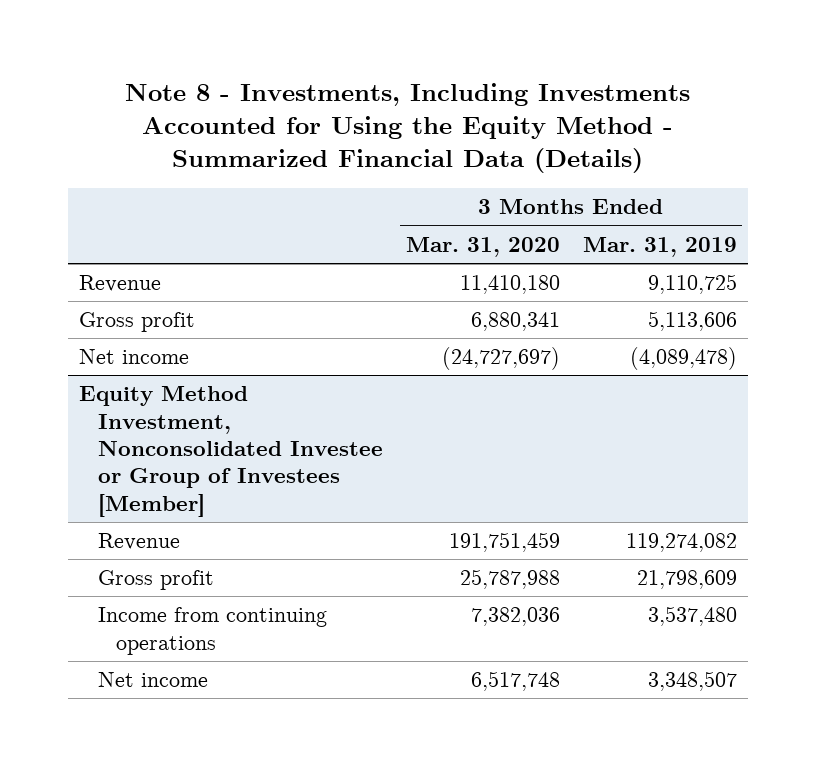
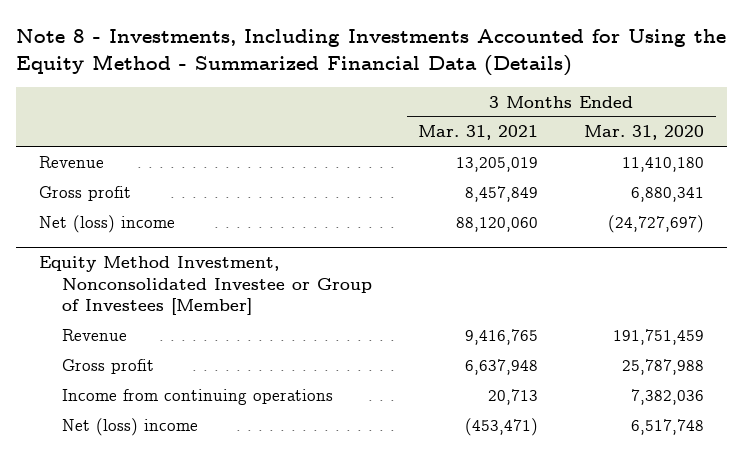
[582,236,737,257] Mar. 31, 2019 -> none
none -> [418,125,539,141] Mar. 31, 2021
[79,349,190,365] Net income -> [39,214,176,233] Net (loss) income
[97,672,208,688] Net income -> [62,417,199,436] Net (loss) income

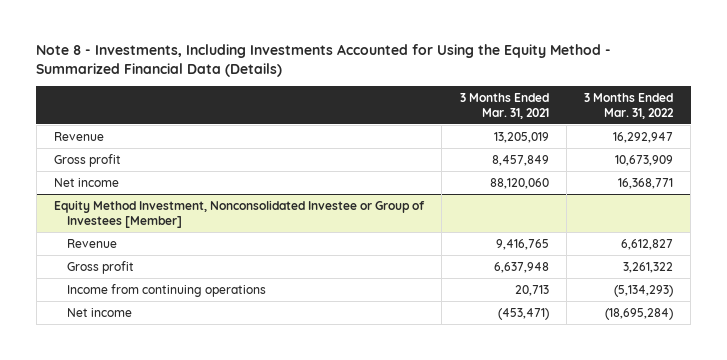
[584,125,705,141] Mar. 31, 2020 -> none
none -> [584,92,675,119] 3 Months Ended Mar. 31, 2022
[39,214,176,233] Net (loss) income -> [54,177,120,187] Net income
[62,417,199,436] Net (loss) income -> [67,307,133,317] Net income

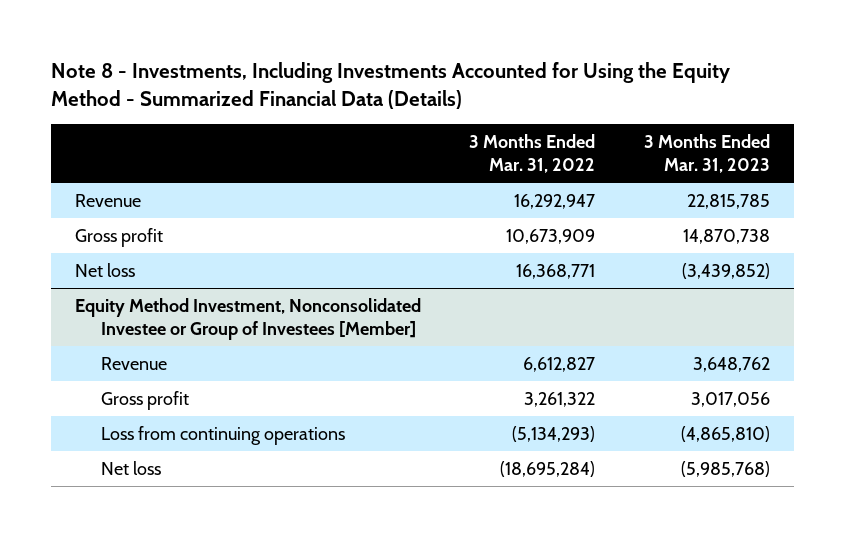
[459,92,549,119] 3 Months Ended Mar. 31, 2021 -> none
none -> [643,133,770,173] 3 Months Ended Mar. 31, 2023
[54,177,120,187] Net income -> [74,262,135,277] Net loss
[67,283,267,297] Income from continuing operations -> [100,425,345,445] Loss from continuing operations
[67,307,133,317] Net income -> [100,460,161,475] Net loss

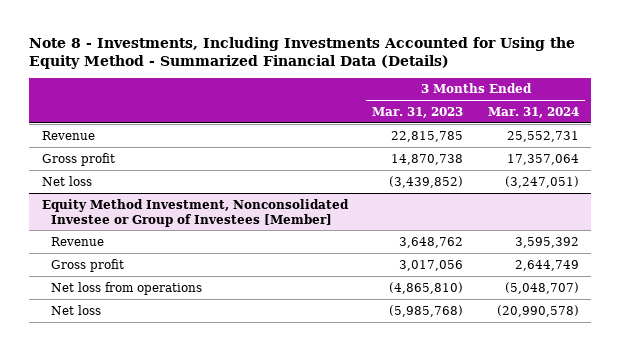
[469,133,596,173] 3 Months Ended Mar. 31, 2022 -> none
none -> [488,106,580,118] Mar. 31, 2024
[100,425,345,445] Loss from continuing operations -> [50,281,202,295] Net loss from operations

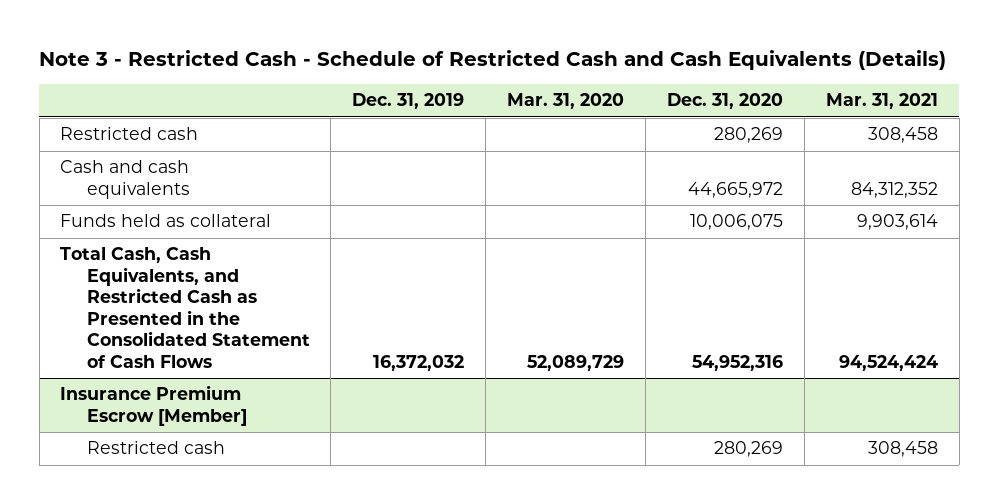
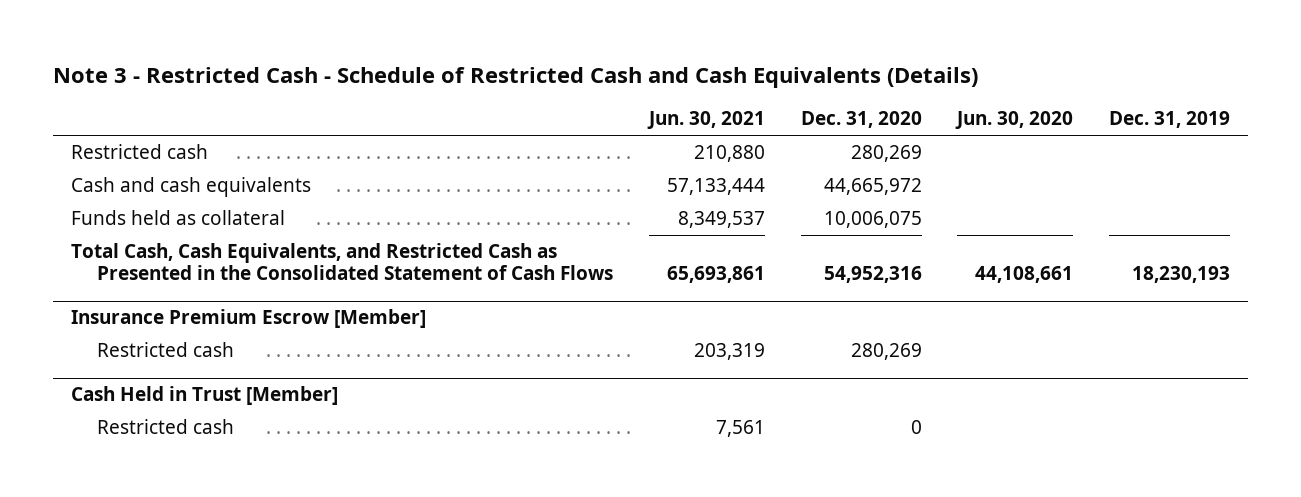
[507,93,625,110] Mar. 31, 2020 -> none
[825,93,938,110] Mar. 31, 2021 -> none
none -> [646,111,765,130] Jun. 30, 2021
none -> [955,111,1074,130] Jun. 30, 2020
[373,354,465,371] 16,372,032 -> [1132,266,1231,284] 18,230,193
none -> [71,386,339,406] Cash Held in Trust [Member]
none -> [97,419,235,435] Restricted cash

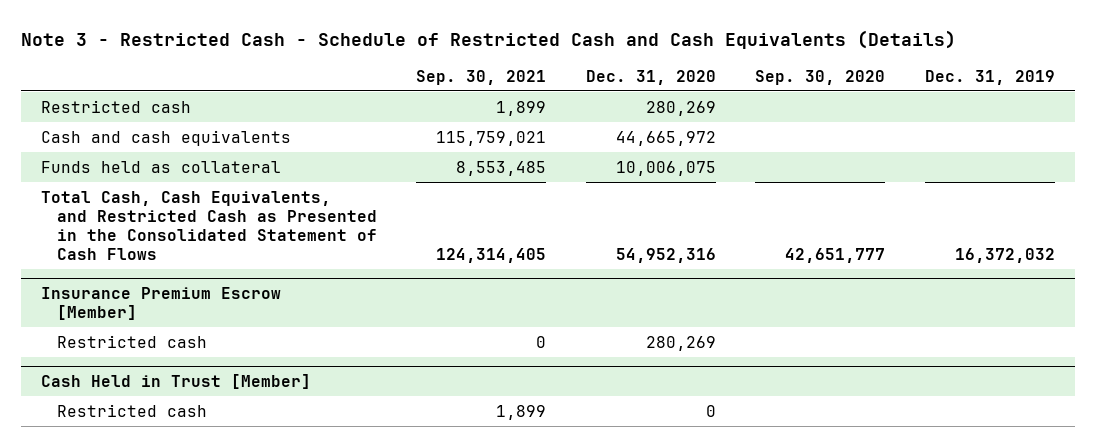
[646,111,765,130] Jun. 30, 2021 -> none
[955,111,1074,130] Jun. 30, 2020 -> none
none -> [416,69,547,85] Sep. 30, 2021
none -> [755,69,886,85] Sep. 30, 2020
[1132,266,1231,284] 18,230,193 -> [954,248,1055,264] 16,372,032

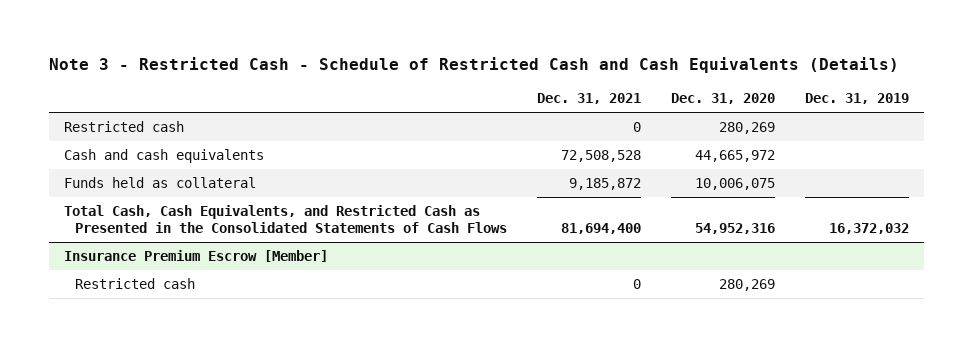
[416,69,547,85] Sep. 30, 2021 -> none
[755,69,886,85] Sep. 30, 2020 -> none
none -> [536,93,641,105] Dec. 31, 2021
[41,190,377,261] Total Cash, Cash Equivalents, and Restricted Cash as Presented in the Consolidated Statement of Cash Flows -> [63,204,507,234] Total Cash, Cash Equivalents, and Restricted Cash as Presented in the Consolidated Statements of Cash Flows
[41,374,312,390] Cash Held in Trust [Member] -> none
[56,403,207,417] Restricted cash -> none

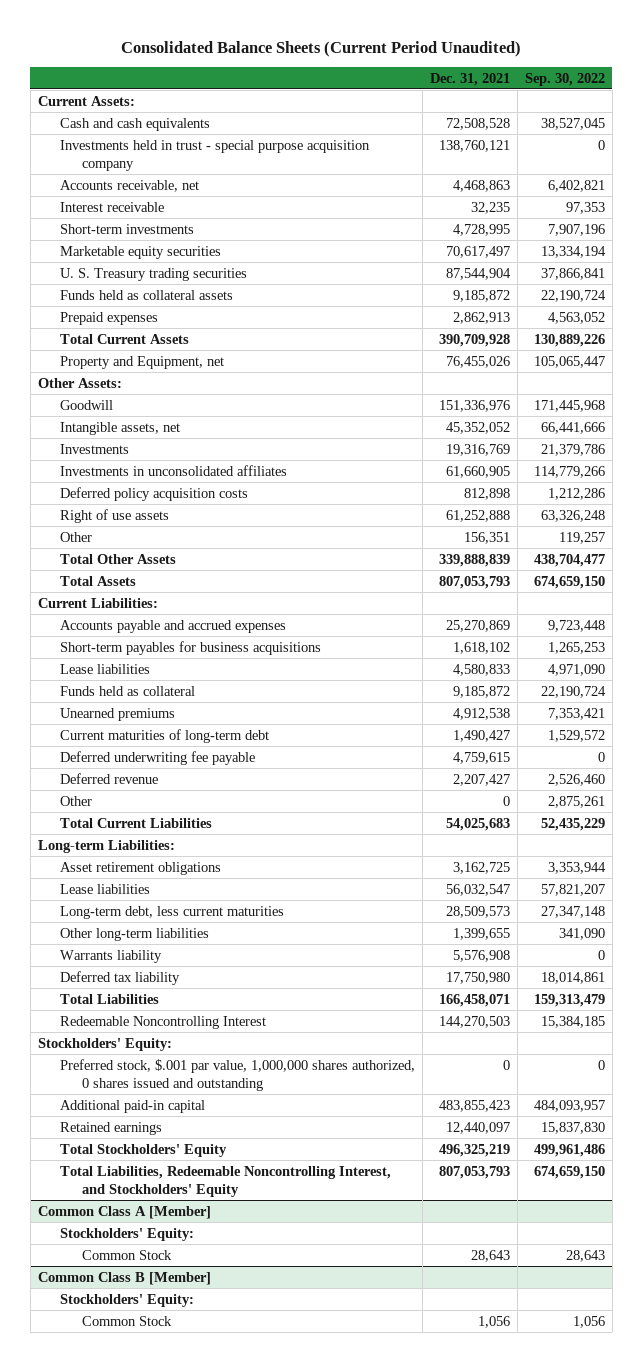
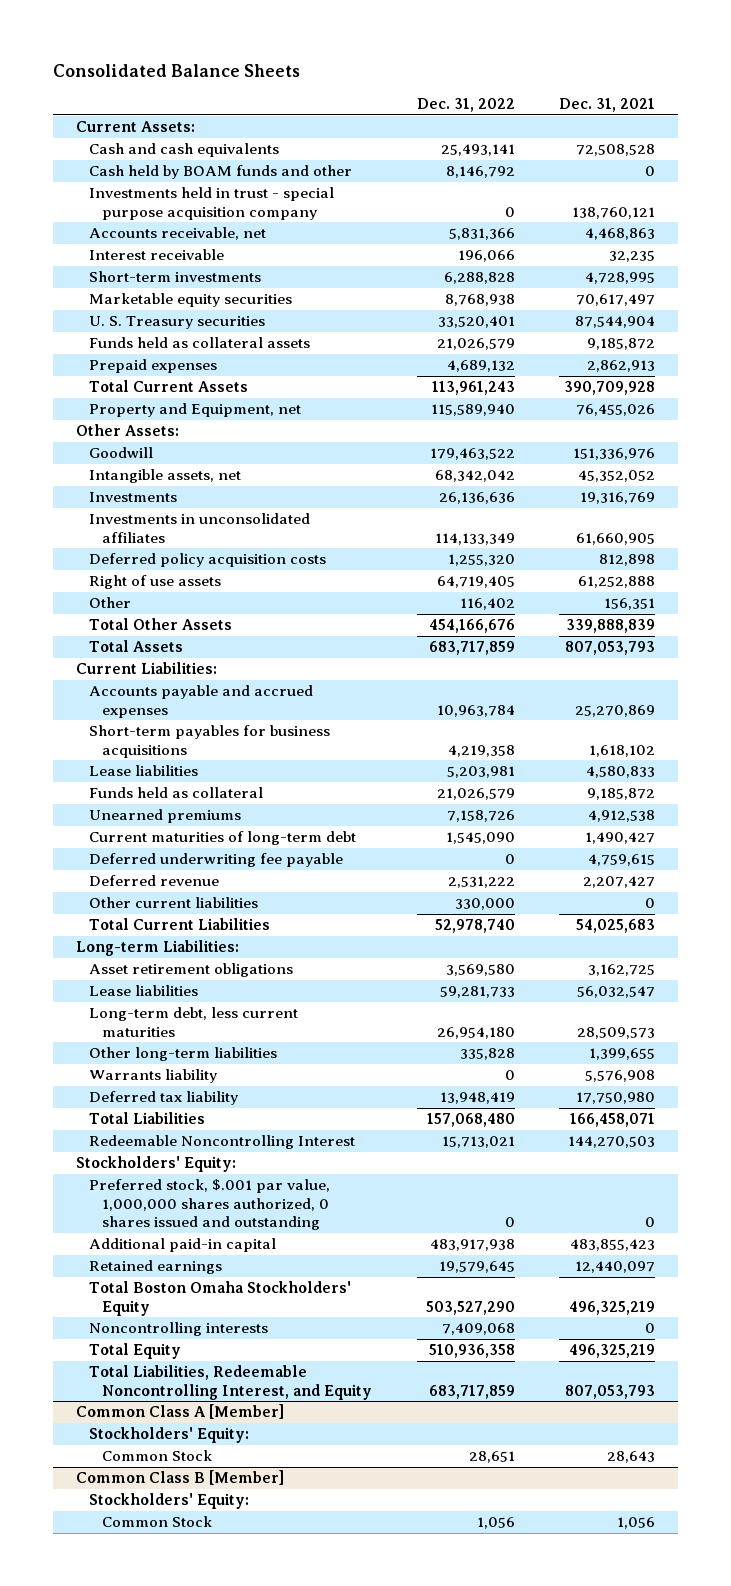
[121,40,522,57] Consolidated Balance Sheets (Current Period Unaudited) -> [53,64,301,78] Consolidated Balance Sheets
[524,72,605,86] Sep. 30, 2022 -> none
none -> [416,97,515,112] Dec. 31, 2022
none -> [88,165,352,180] Cash held by BOAM funds and other
[59,267,247,281] U. S. Treasury trading securities -> [88,316,265,330] U. S. Treasury securities
[59,795,92,806] Other -> [88,897,258,909] Other current liabilities
[59,1143,227,1157] Total Stockholders' Equity -> [88,1281,351,1316] Total Boston Omaha Stockholders' Equity
none -> [88,1322,268,1337] Noncontrolling interests
none -> [88,1343,181,1360] Total Equity
[59,1165,391,1197] Total Liabilities, Redeemable Noncontrolling Interest, and Stockholders' Equity -> [88,1365,373,1400] Total Liabilities, Redeemable Noncontrolling Interest, and Equity

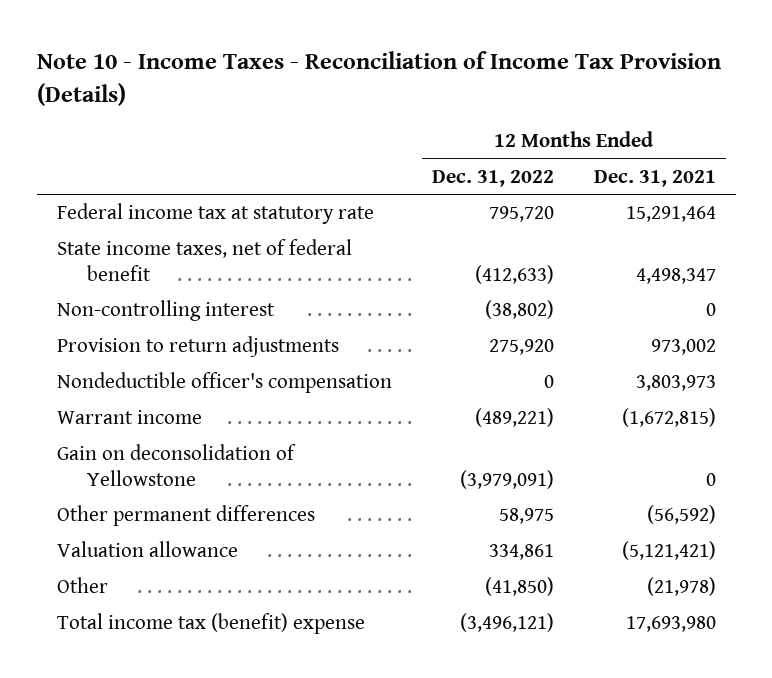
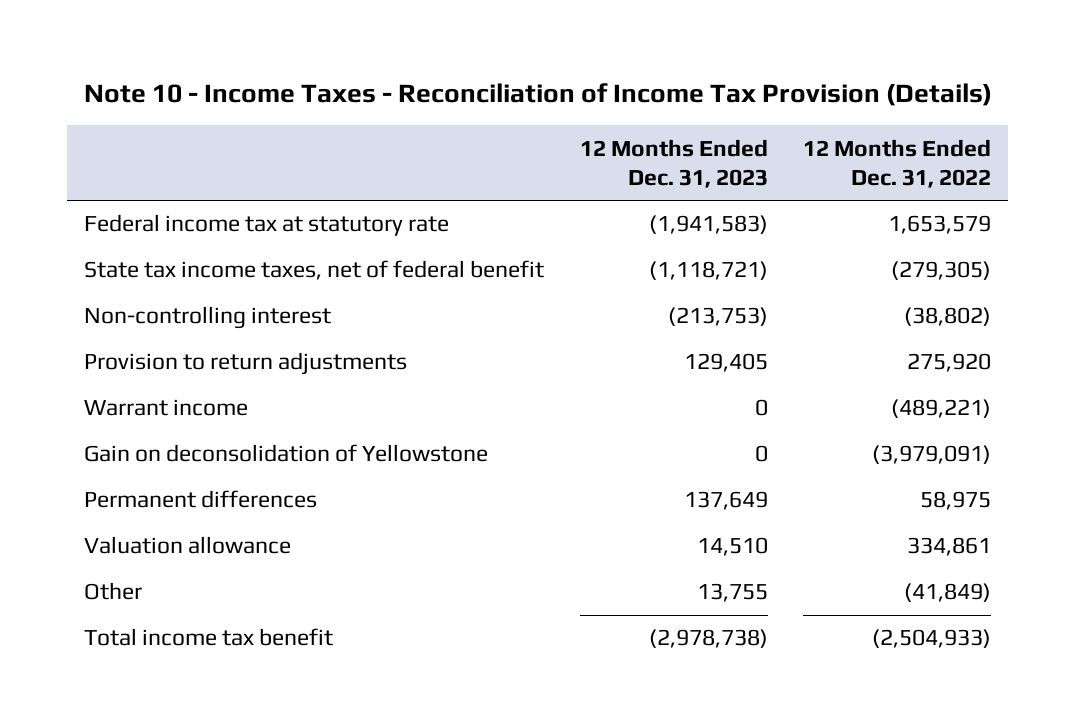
[593,169,716,187] Dec. 31, 2021 -> none
none -> [579,138,768,189] 12 Months Ended Dec. 31, 2023
[488,206,554,223] 795,720 -> [887,215,991,235] 1,653,579
[56,239,352,281] State income taxes, net of federal benefit -> [84,260,545,281] State tax income taxes, net of federal benefit
[474,264,554,284] (412,633) -> [890,261,991,281] (279,305)
[56,372,392,394] Nondeductible officer's compensation -> none
[56,505,315,527] Other permanent differences -> [84,490,318,509] Permanent differences
[484,577,554,597] (41,850) -> [903,583,991,603] (41,849)
[56,613,365,635] Total income tax (benefit) expense -> [84,628,334,647] Total income tax benefit
[459,613,554,633] (3,496,121) -> [871,629,991,649] (2,504,933)

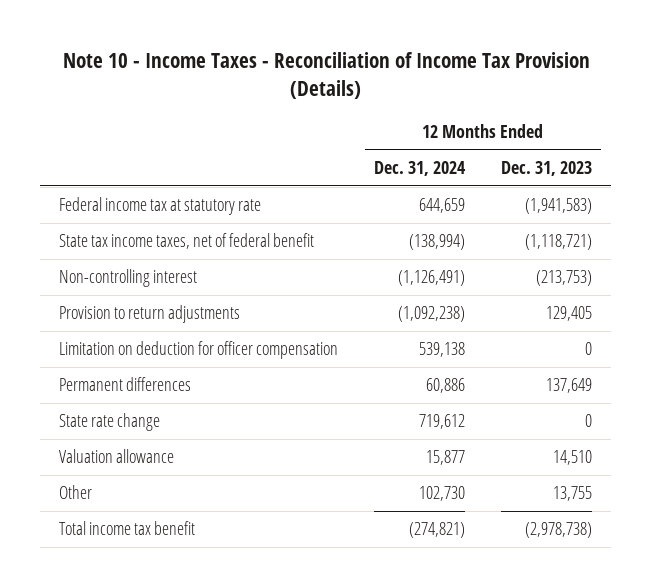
[802,138,991,189] 12 Months Ended Dec. 31, 2022 -> none
none -> [374,161,467,177] Dec. 31, 2024
[84,399,249,417] Warrant income -> none
[84,444,489,463] Gain on deconsolidation of Yellowstone -> none
none -> [58,341,338,360] Limitation on deduction for officer compensation
none -> [58,413,160,432] State rate change

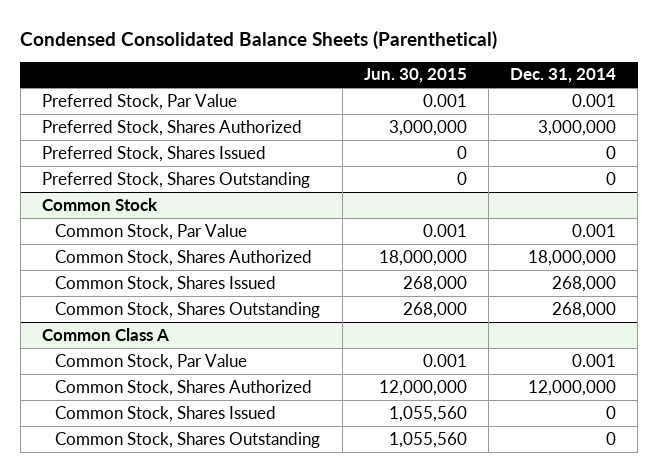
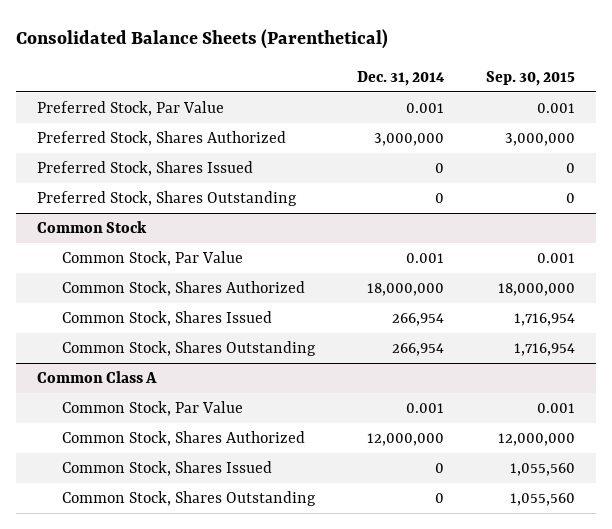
[20,30,498,49] Condensed Consolidated Balance Sheets (Parenthetical) -> [16,28,389,49] Consolidated Balance Sheets (Parenthetical)
[363,68,467,84] Jun. 30, 2015 -> none
none -> [485,70,575,86] Sep. 30, 2015
[552,275,617,292] 268,000 -> [392,313,445,327] 266,954
[552,301,617,318] 268,000 -> [392,343,445,357] 266,954

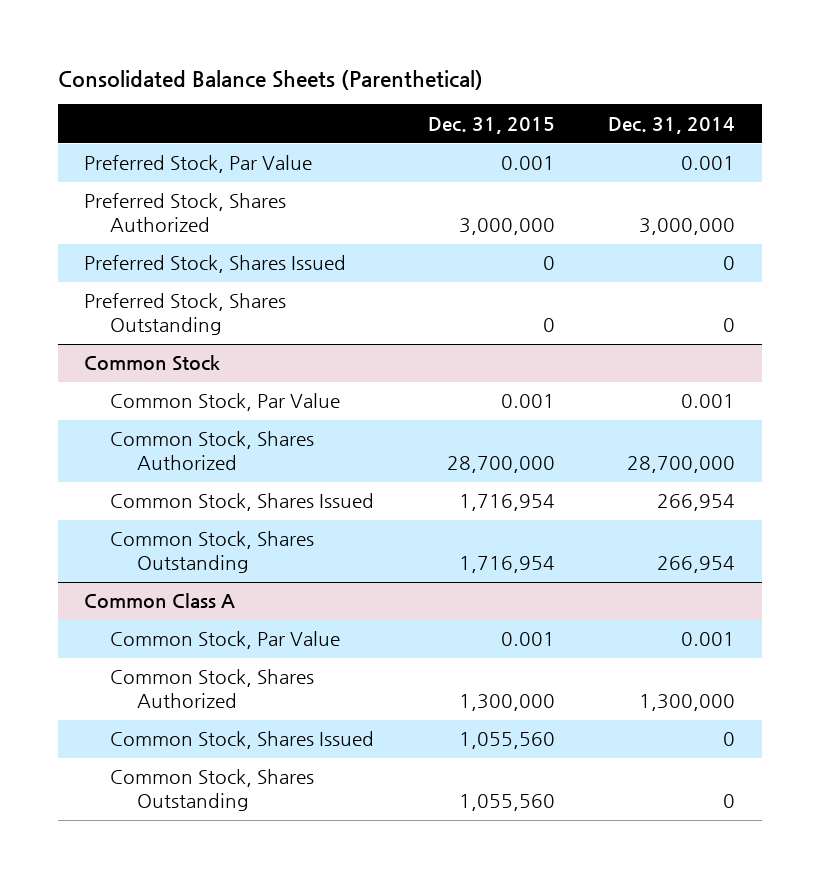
[485,70,575,86] Sep. 30, 2015 -> none
none -> [427,116,555,134] Dec. 31, 2015
[367,283,445,297] 18,000,000 -> [627,456,736,474] 28,700,000
[367,433,445,447] 12,000,000 -> [639,694,736,712] 1,300,000

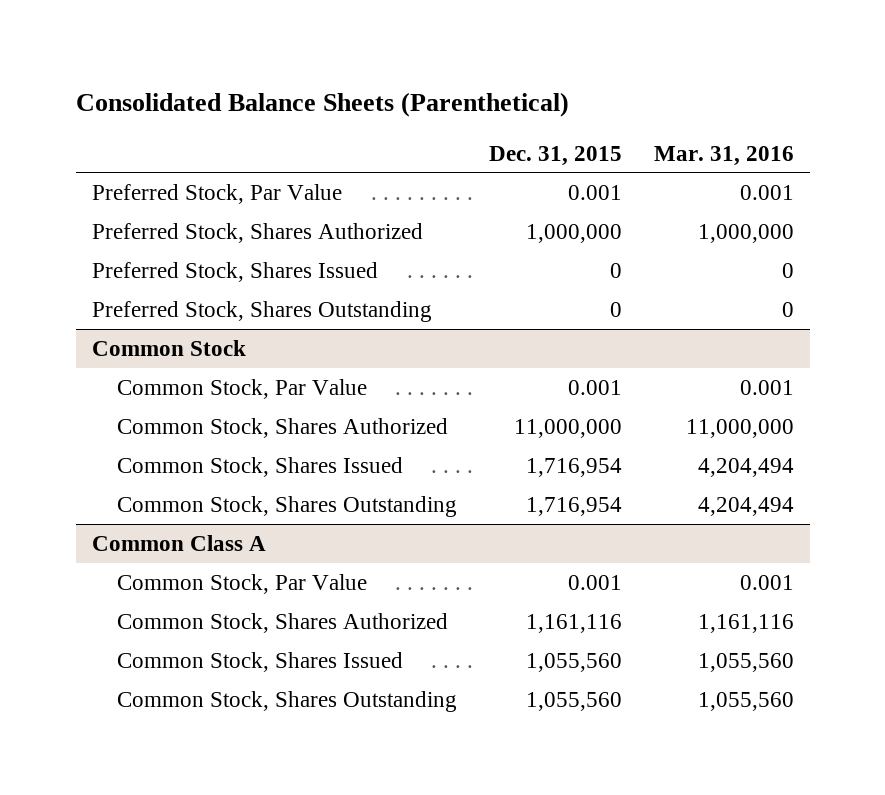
[608,116,736,134] Dec. 31, 2014 -> none
none -> [653,145,794,166] Mar. 31, 2016
[458,218,555,236] 3,000,000 -> [525,223,622,243] 1,000,000
[446,456,555,474] 28,700,000 -> [513,418,622,438] 11,000,000
[458,694,555,712] 1,300,000 -> [525,613,622,633] 1,161,116

